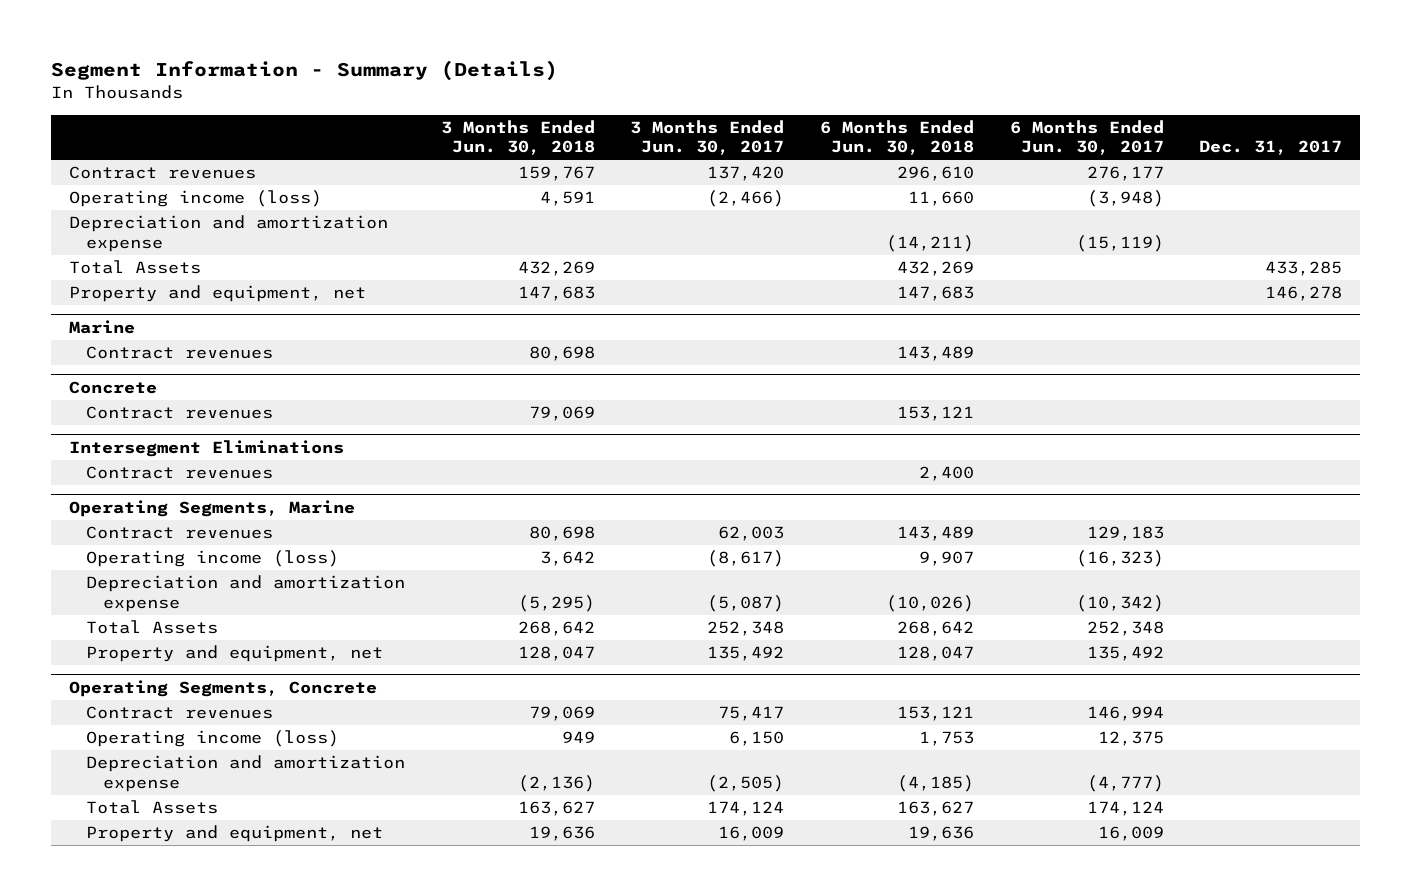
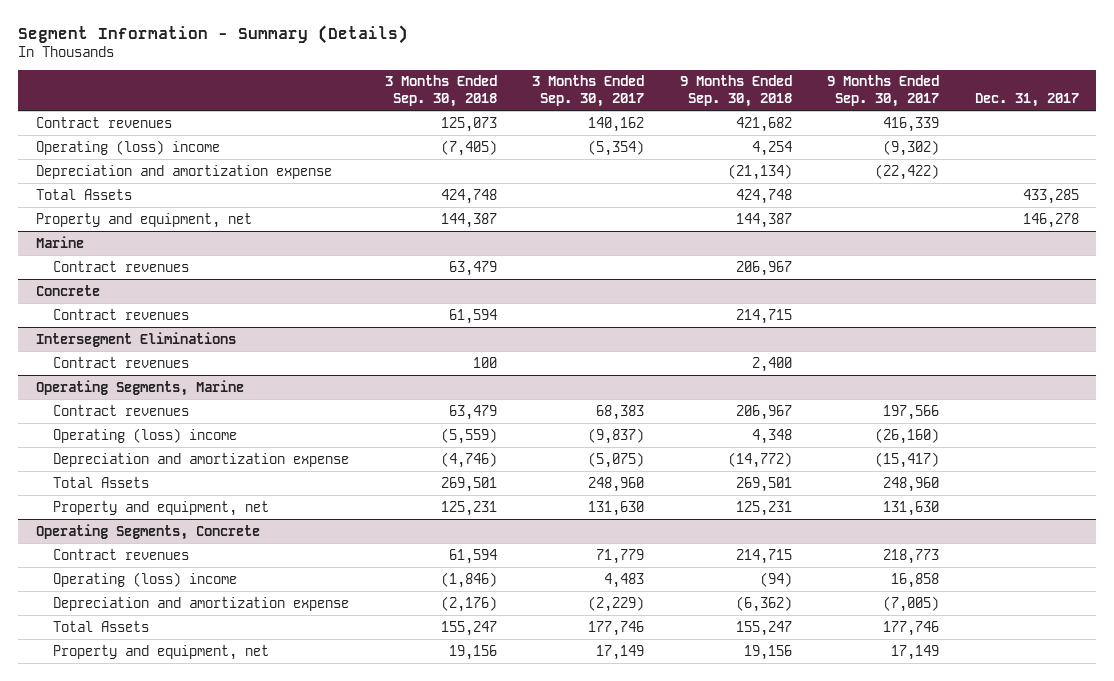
[440,119,595,156] 3 Months Ended Jun. 30, 2018 -> none
[630,119,785,156] 3 Months Ended Jun. 30, 2017 -> none
[820,119,975,156] 6 Months Ended Jun. 30, 2018 -> none
[1009,119,1164,156] 6 Months Ended Jun. 30, 2017 -> none
none -> [384,75,497,107] 3 Months Ended Sep. 30, 2018
none -> [532,75,645,107] 3 Months Ended Sep. 30, 2017
none -> [679,75,792,107] 9 Months Ended Sep. 30, 2018
none -> [827,75,940,107] 9 Months Ended Sep. 30, 2017
[69,190,323,208] Operating income (loss) -> [35,139,220,155] Operating (loss) income
[86,550,340,568] Operating income (loss) -> [53,427,238,443] Operating (loss) income
[86,730,340,748] Operating income (loss) -> [53,571,238,587] Operating (loss) income

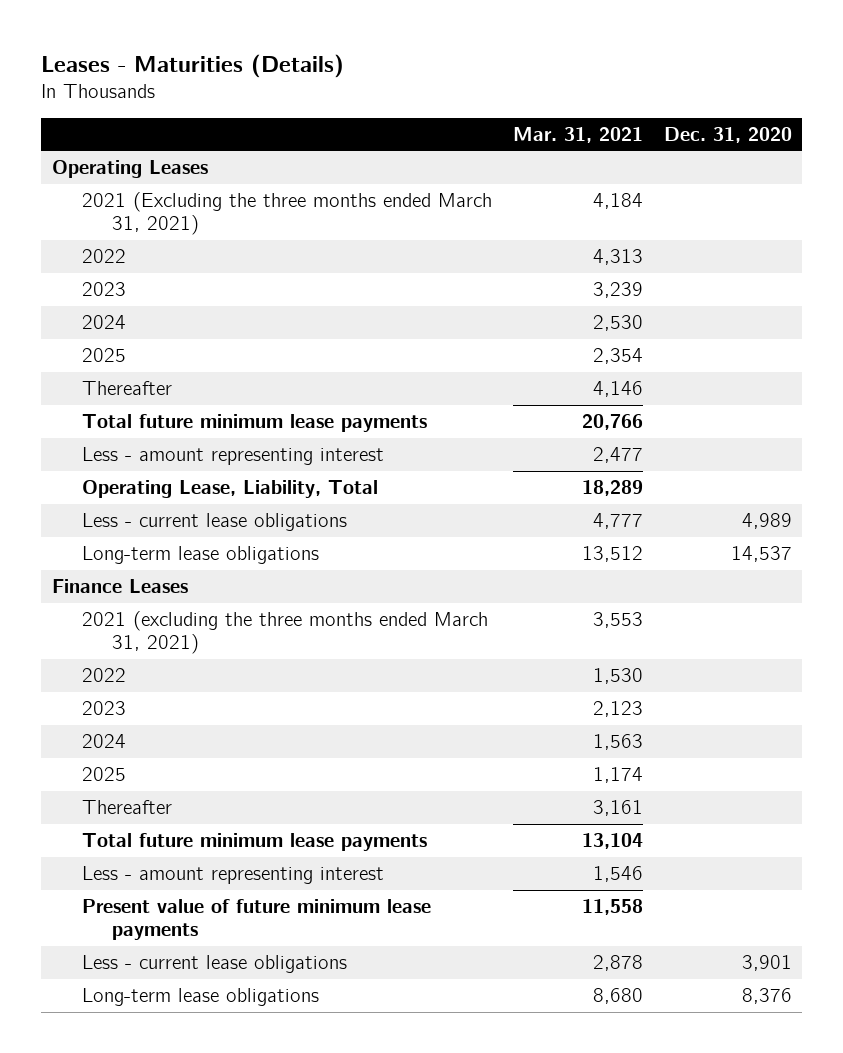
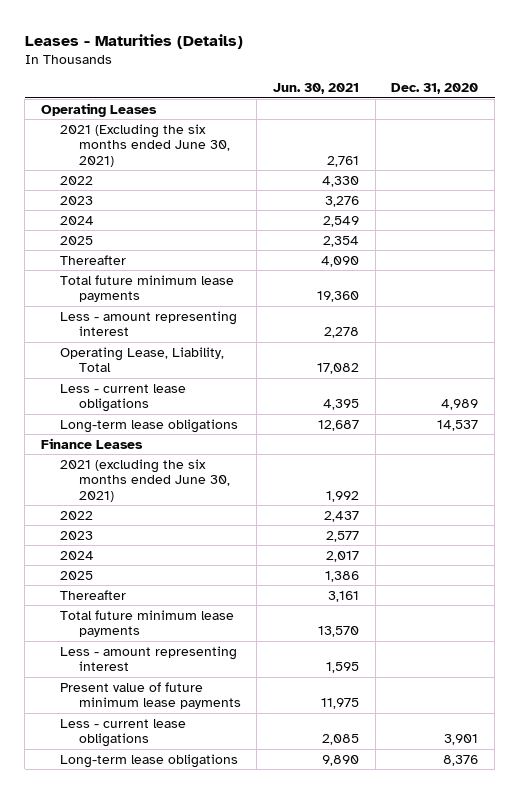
[512,126,643,143] Mar. 31, 2021 -> none
none -> [272,82,359,94] Jun. 30, 2021
[81,192,492,236] 2021 (Excluding the three months ended March 31, 2021) -> [59,123,230,167] 2021 (Excluding the six months ended June 30, 2021)
[81,611,488,655] 2021 (excluding the three months ended March 31, 2021) -> [59,458,230,502] 2021 (excluding the six months ended June 30, 2021)

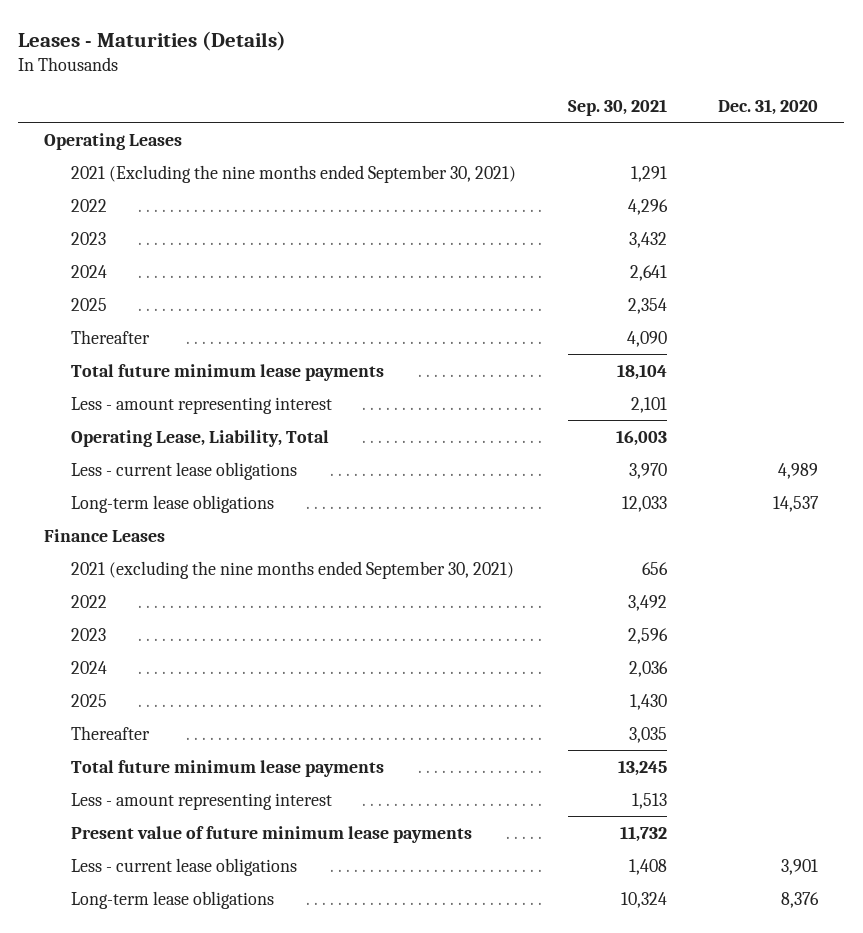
[272,82,359,94] Jun. 30, 2021 -> none
none -> [567,99,667,117] Sep. 30, 2021
[59,123,230,167] 2021 (Excluding the six months ended June 30, 2021) -> [70,164,516,183] 2021 (Excluding the nine months ended September 30, 2021)
[59,458,230,502] 2021 (excluding the six months ended June 30, 2021) -> [70,560,514,579] 2021 (excluding the nine months ended September 30, 2021)

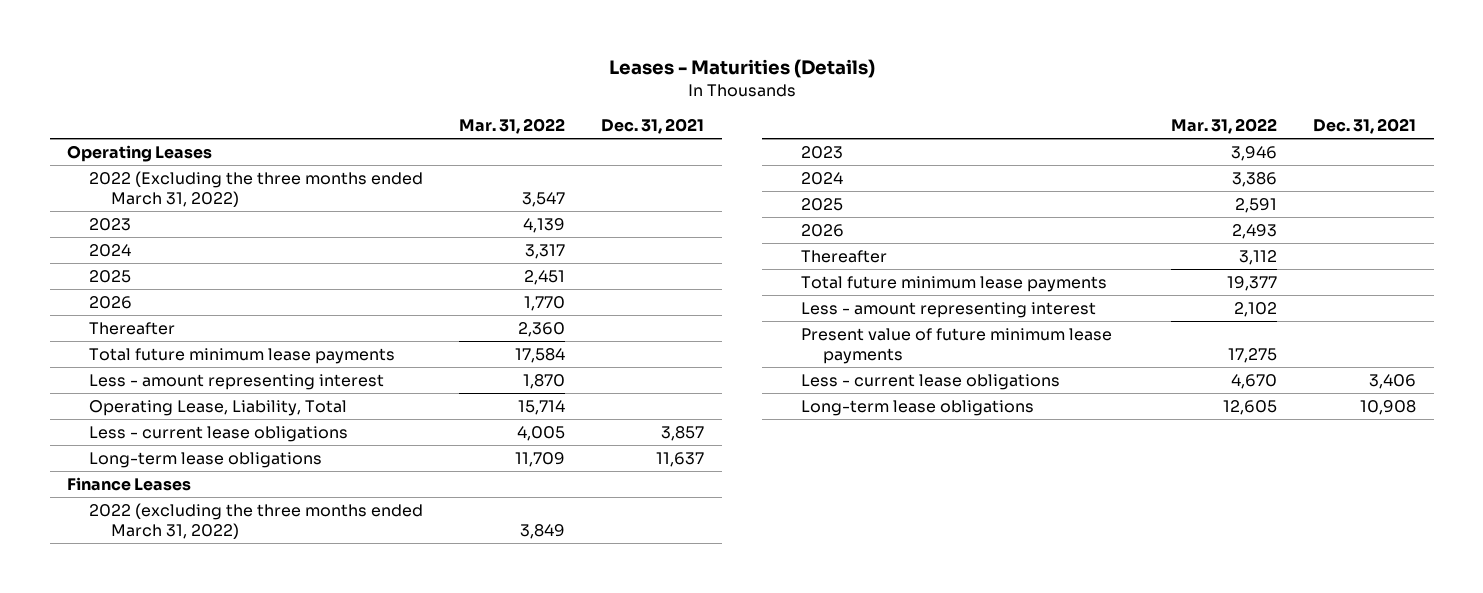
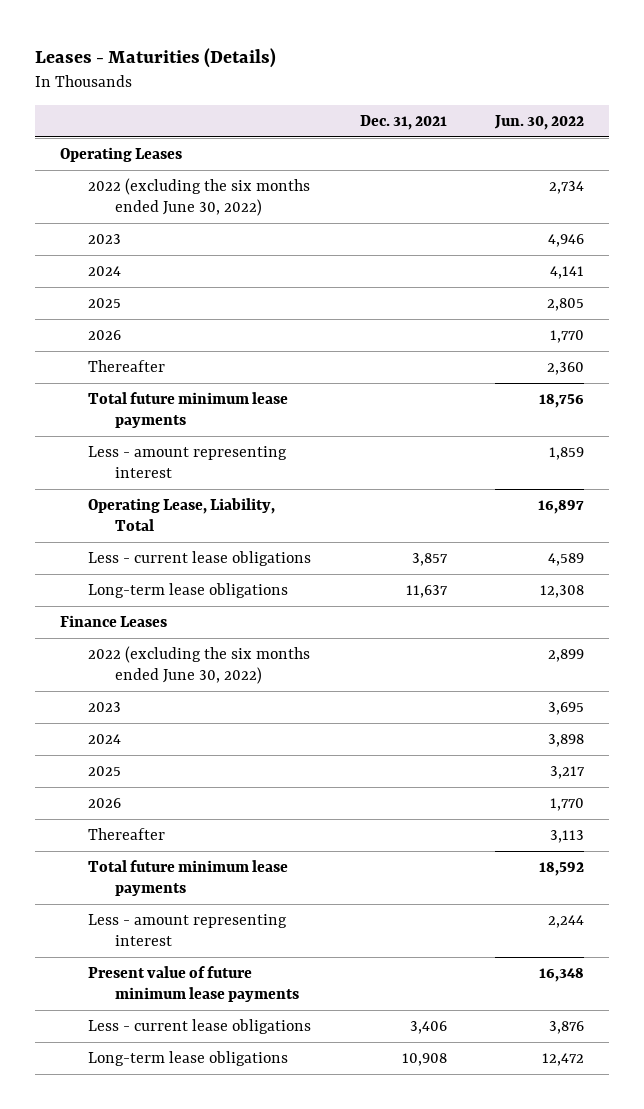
[458,117,565,134] Mar. 31, 2022 -> none
none -> [494,114,585,130] Jun. 30, 2022
[89,170,424,207] 2022 (Excluding the three months ended March 31, 2022) -> [87,178,310,217] 2022 (excluding the six months ended June 30, 2022)
[89,502,424,539] 2022 (excluding the three months ended March 31, 2022) -> [87,646,310,685] 2022 (excluding the six months ended June 30, 2022)

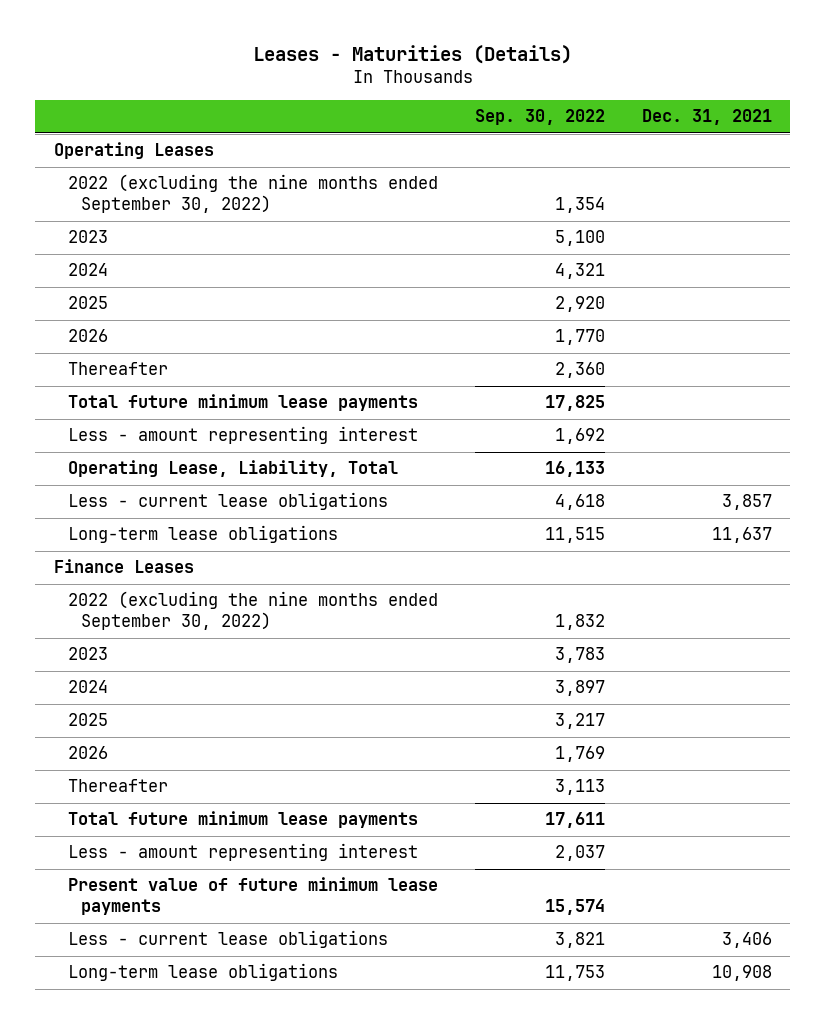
[494,114,585,130] Jun. 30, 2022 -> none
none -> [474,109,605,126] Sep. 30, 2022
[87,178,310,217] 2022 (excluding the six months ended June 30, 2022) -> [67,174,438,214] 2022 (excluding the nine months ended September 30, 2022)
[87,646,310,685] 2022 (excluding the six months ended June 30, 2022) -> [67,591,438,631] 2022 (excluding the nine months ended September 30, 2022)

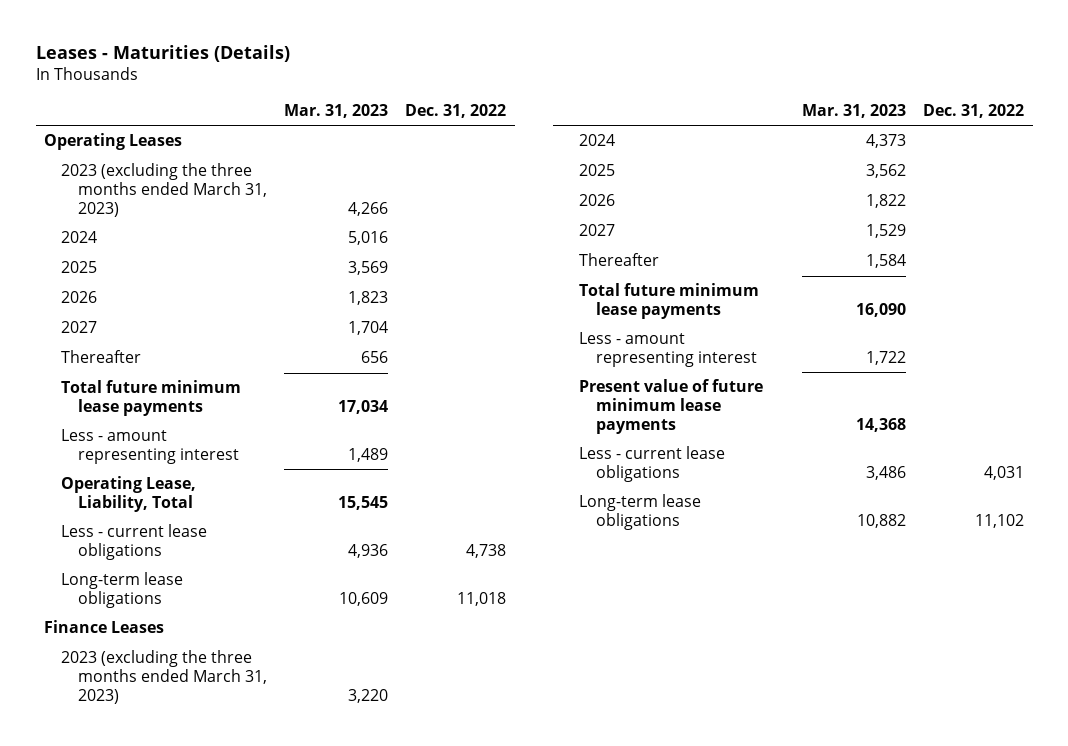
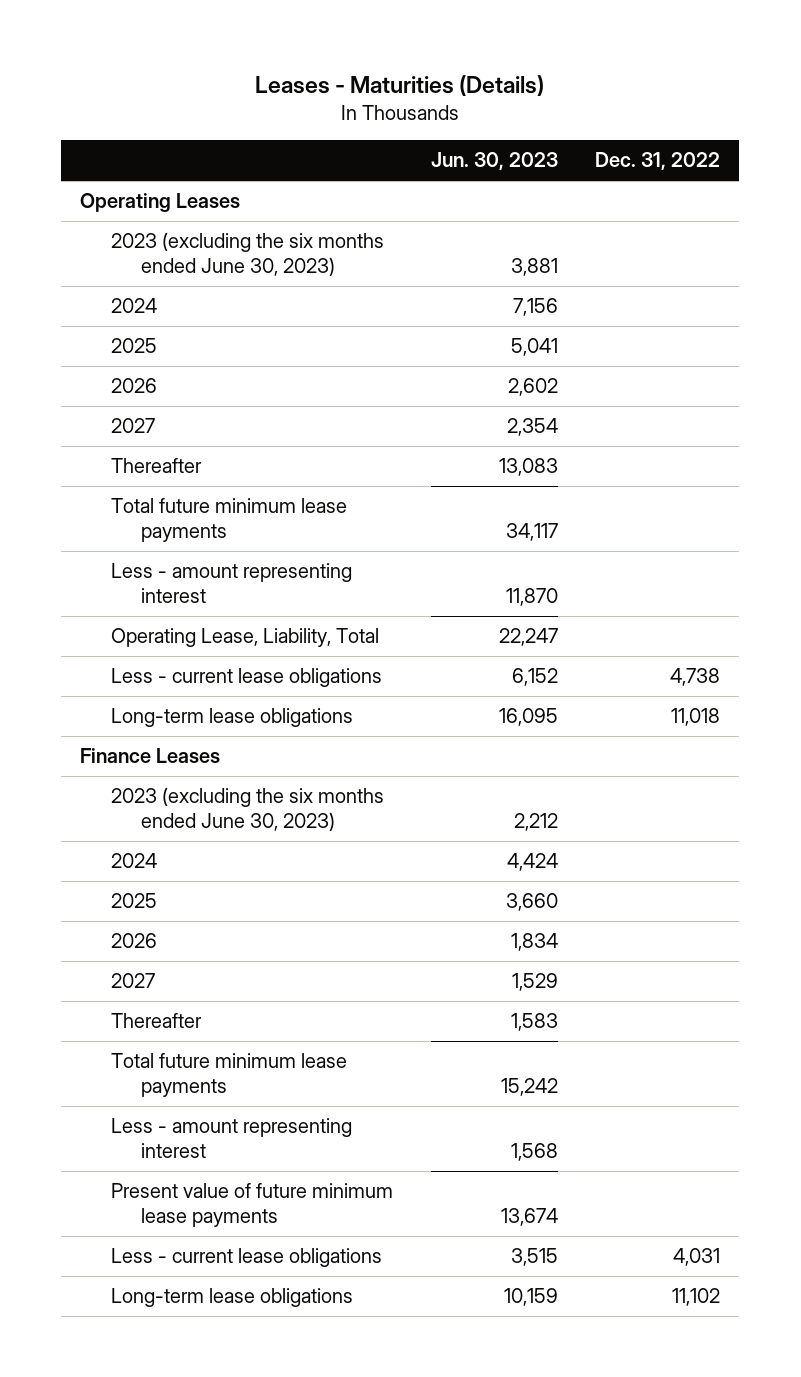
[284,103,389,118] Mar. 31, 2023 -> none
none -> [430,152,558,171] Jun. 30, 2023
[61,163,267,217] 2023 (excluding the three months ended March 31, 2023) -> [110,232,384,277] 2023 (excluding the six months ended June 30, 2023)
[61,650,267,704] 2023 (excluding the three months ended March 31, 2023) -> [110,787,384,832] 2023 (excluding the six months ended June 30, 2023)

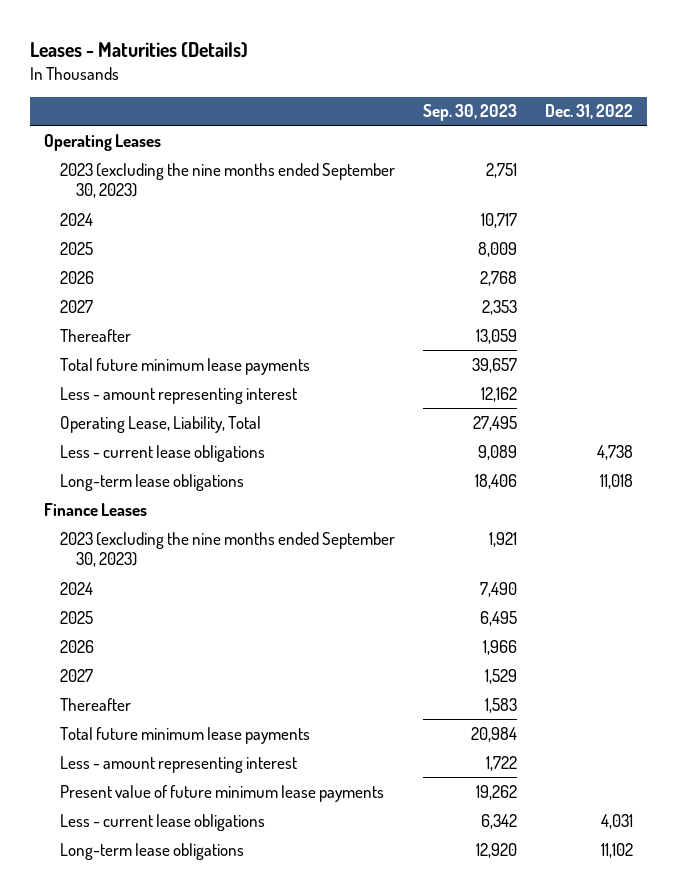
[430,152,558,171] Jun. 30, 2023 -> none
none -> [423,104,518,122] Sep. 30, 2023
[110,232,384,277] 2023 (excluding the six months ended June 30, 2023) -> [60,162,396,199] 2023 (excluding the nine months ended September 30, 2023)
[110,787,384,832] 2023 (excluding the six months ended June 30, 2023) -> [60,531,396,568] 2023 (excluding the nine months ended September 30, 2023)

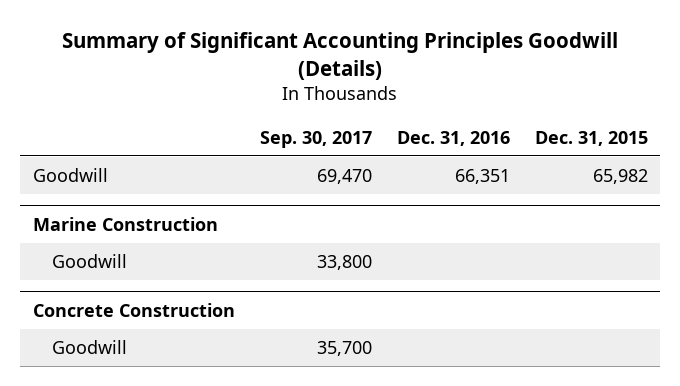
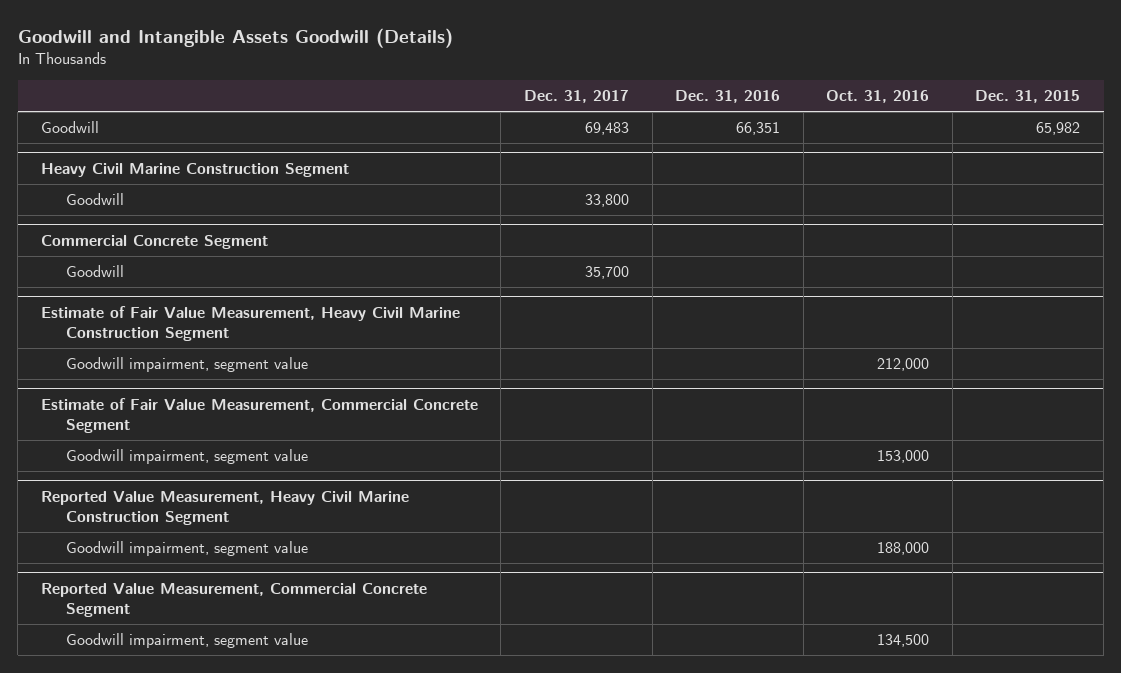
[62,32,619,81] Summary of Significant Accounting Principles Goodwill (Details) -> [17,27,453,48] Goodwill and Intangible Assets Goodwill (Details)
[259,130,372,148] Sep. 30, 2017 -> none
none -> [523,90,629,104] Dec. 31, 2017
none -> [826,90,930,104] Oct. 31, 2016
[32,216,218,231] Marine Construction -> [40,163,349,178] Heavy Civil Marine Construction Segment
[32,302,235,317] Concrete Construction -> [40,235,268,250] Commercial Concrete Segment
none -> [40,306,460,341] Estimate of Fair Value Measurement, Heavy Civil Marine Construction Segment
none -> [66,357,309,373] Goodwill impairment, segment value
none -> [40,398,478,433] Estimate of Fair Value Measurement, Commercial Concrete Segment
none -> [66,449,309,465] Goodwill impairment, segment value
none -> [40,491,409,525] Reported Value Measurement, Heavy Civil Marine Construction Segment
none -> [66,541,309,557] Goodwill impairment, segment value
none -> [40,583,427,617] Reported Value Measurement, Commercial Concrete Segment
none -> [66,633,309,649] Goodwill impairment, segment value

